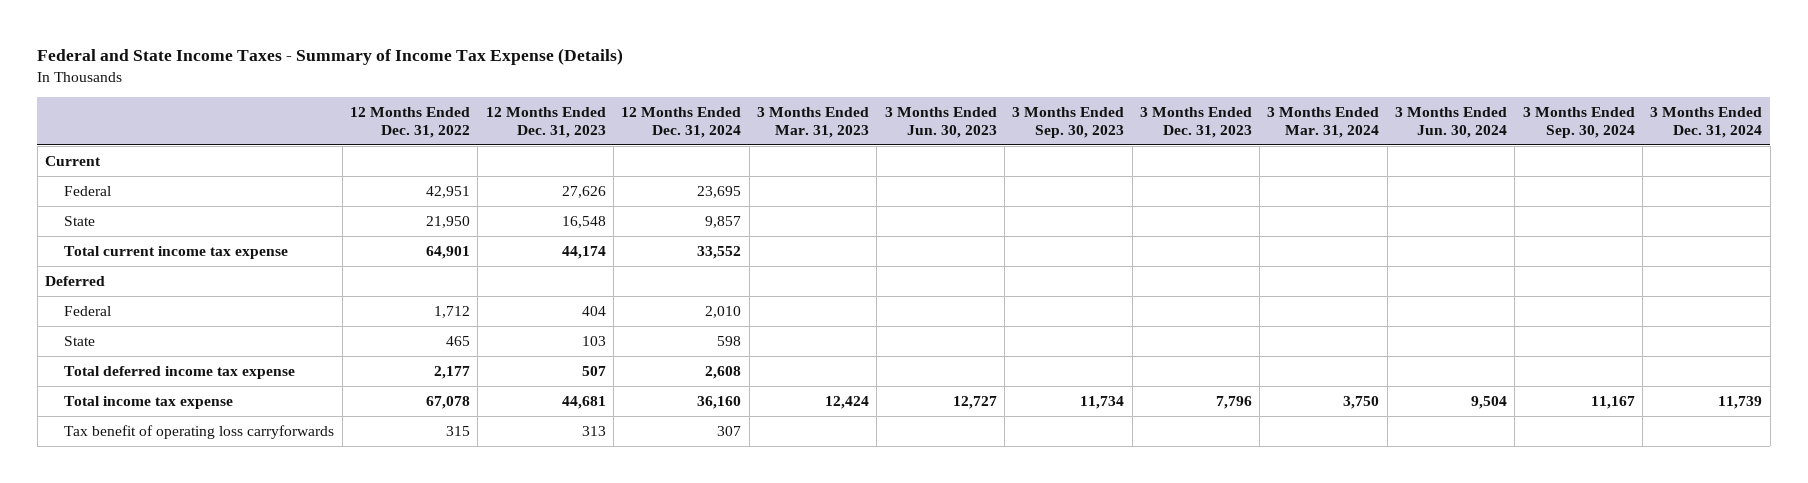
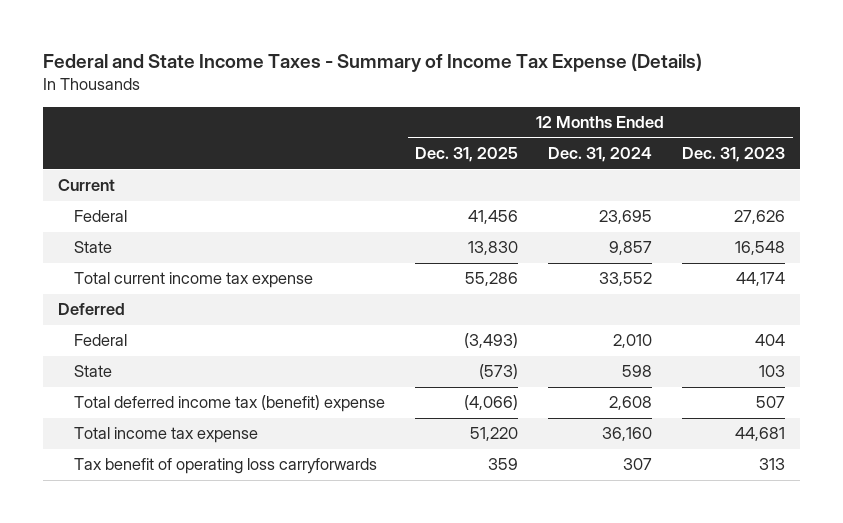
[349,107,470,139] 12 Months Ended Dec. 31, 2022 -> none
[756,107,869,139] 3 Months Ended Mar. 31, 2023 -> none
[884,107,997,139] 3 Months Ended Jun. 30, 2023 -> none
[1012,107,1125,139] 3 Months Ended Sep. 30, 2023 -> none
[1139,107,1252,139] 3 Months Ended Dec. 31, 2023 -> none
[1267,107,1380,139] 3 Months Ended Mar. 31, 2024 -> none
[1395,107,1508,139] 3 Months Ended Jun. 30, 2024 -> none
[1522,107,1635,139] 3 Months Ended Sep. 30, 2024 -> none
[1650,107,1763,139] 3 Months Ended Dec. 31, 2024 -> none
none -> [415,147,519,163] Dec. 31, 2025
[64,365,296,379] Total deferred income tax expense -> [74,395,386,413] Total deferred income tax (benefit) expense

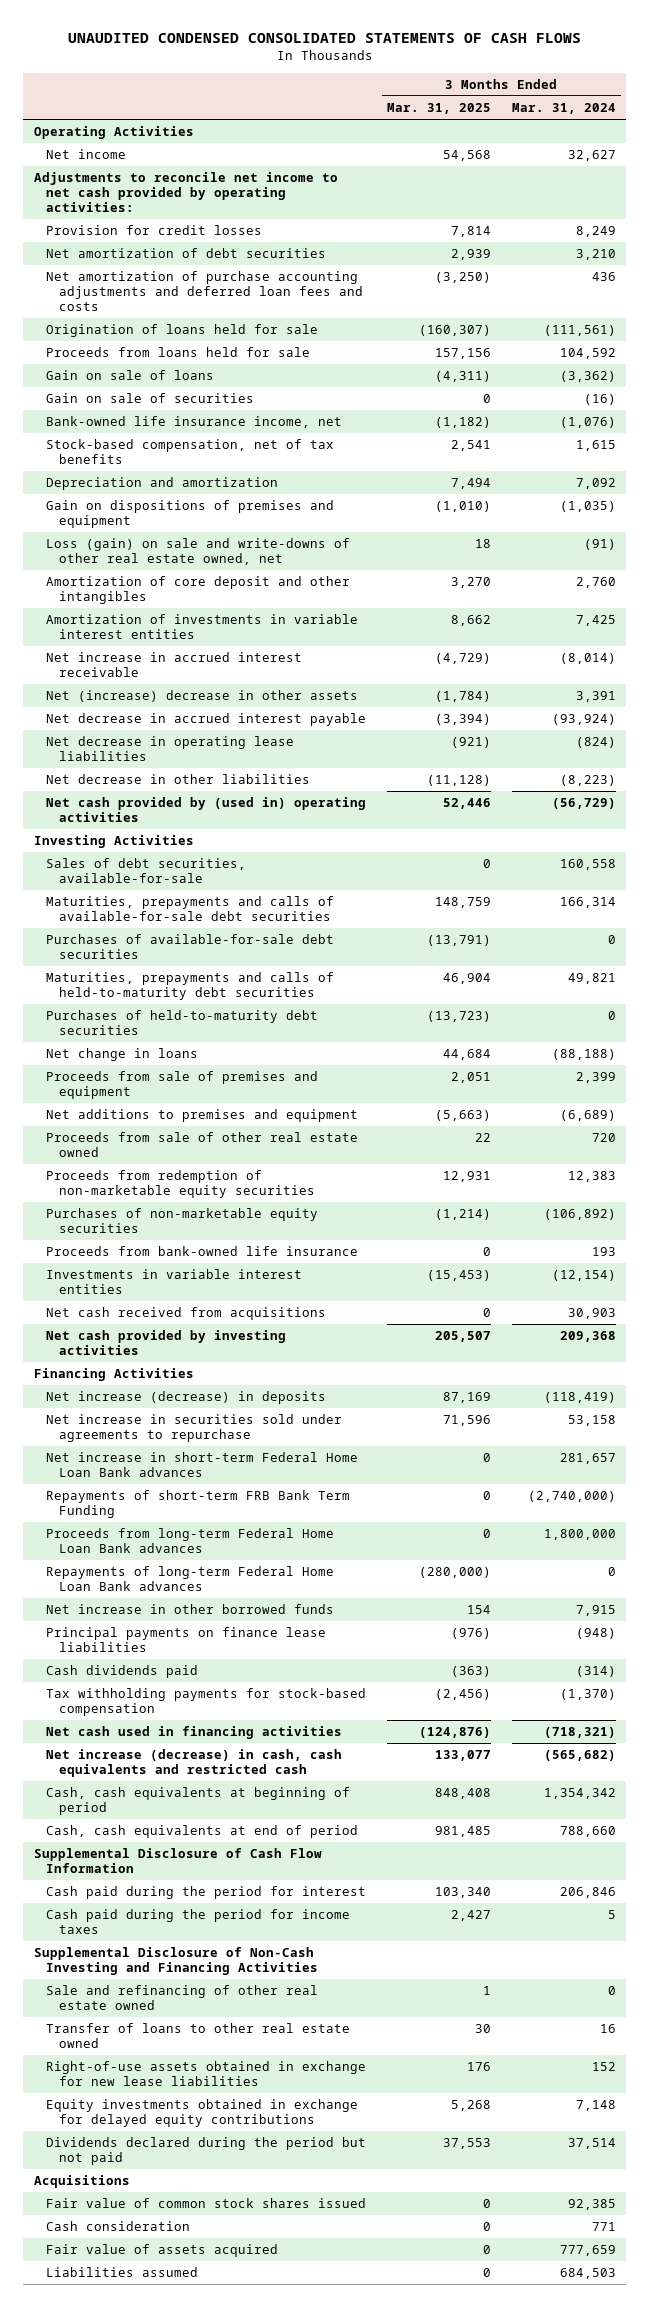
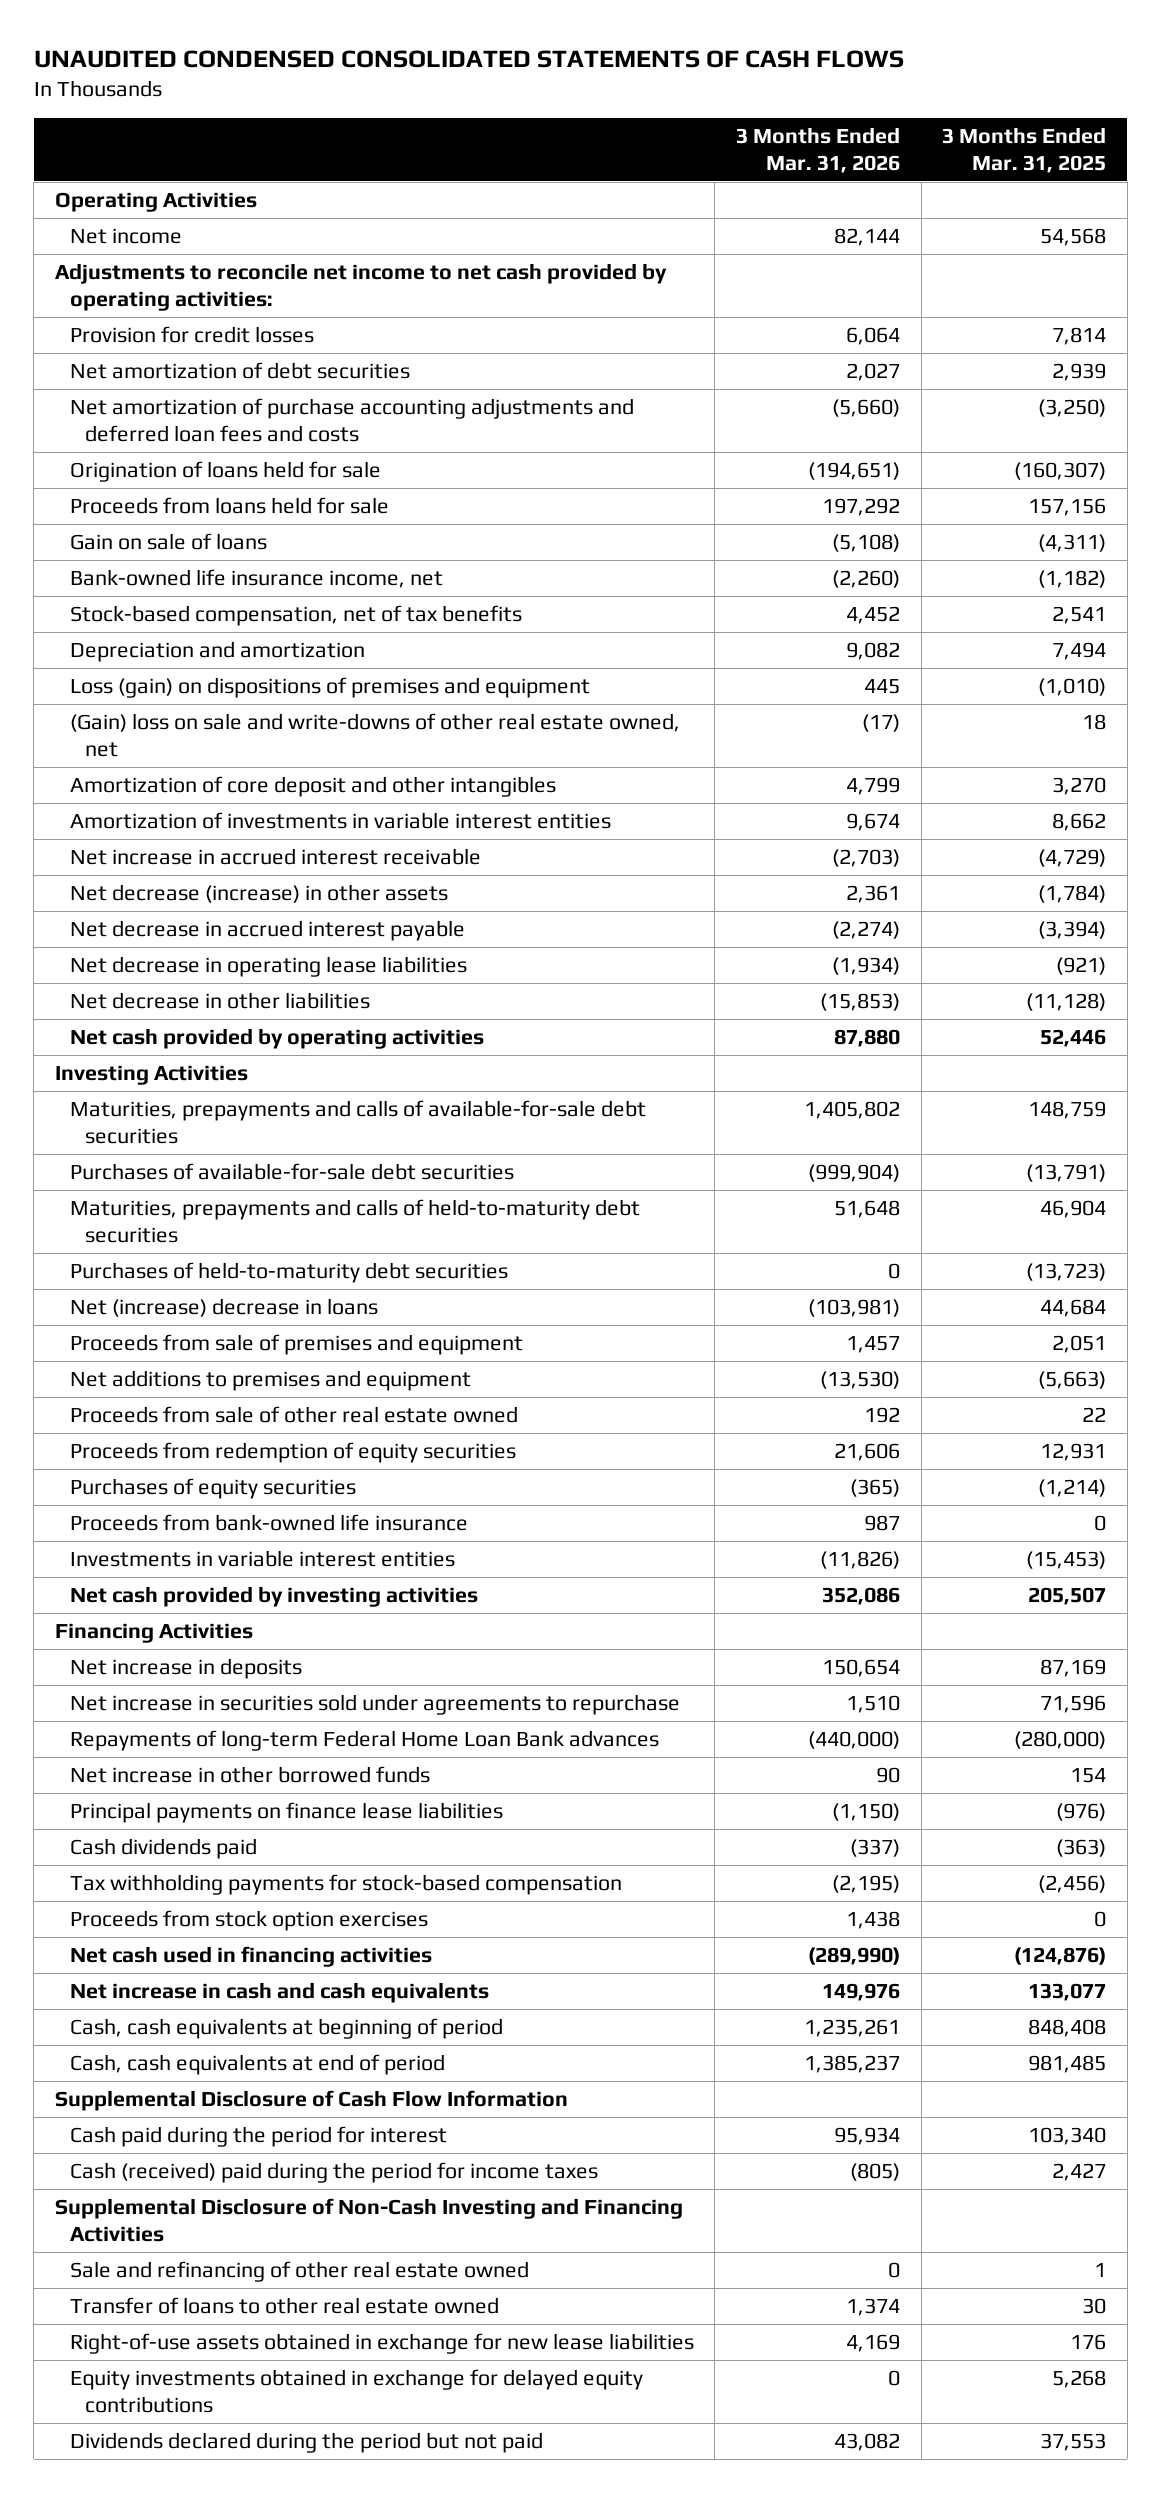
[511,103,616,115] Mar. 31, 2024 -> none
none -> [736,126,901,173] 3 Months Ended Mar. 31, 2026
[46,393,255,404] Gain on sale of securities -> none
[46,500,335,528] Gain on dispositions of premises and equipment -> [69,676,590,698] Loss (gain) on dispositions of premises and equipment
[46,538,351,565] Loss (gain) on sale and write-downs of other real estate owned, net -> [69,712,680,758] (Gain) loss on sale and write-downs of other real estate owned, net
[46,690,359,703] Net (increase) decrease in other assets -> [69,883,448,903] Net decrease (increase) in other assets
[46,797,367,822] Net cash provided by (used in) operating activities -> [69,1027,484,1049] Net cash provided by operating activities
[46,858,247,883] Sales of debt securities, available-for-sale -> none
[46,1048,199,1062] Net change in loans -> [69,1297,378,1317] Net (increase) decrease in loans
[46,1170,316,1198] Proceeds from redemption of non-marketable equity securities -> [69,1441,516,1463] Proceeds from redemption of equity securities
[46,1208,319,1233] Purchases of non-marketable equity securities -> [69,1477,356,1499] Purchases of equity securities
[46,1307,327,1321] Net cash received from acquisitions -> none
[46,1391,327,1405] Net increase (decrease) in deposits -> [69,1657,302,1679] Net increase in deposits
[46,1452,359,1477] Net increase in short-term Federal Home Loan Bank advances -> none
[46,1490,351,1518] Repayments of short-term FRB Bank Term Funding -> none
[46,1528,335,1553] Proceeds from long-term Federal Home Loan Bank advances -> none
none -> [69,1909,428,1931] Proceeds from stock option exercises
[46,1749,343,1777] Net increase (decrease) in cash, cash equivalents and restricted cash -> [69,1981,489,2003] Net increase in cash and cash equivalents
[46,1909,351,1934] Cash paid during the period for income taxes -> [69,2161,598,2183] Cash (received) paid during the period for income taxes
[33,2175,130,2189] Acquisitions -> none
[46,2198,367,2209] Fair value of common stock shares issued -> none
[46,2221,191,2232] Cash consideration -> none
[46,2244,279,2258] Fair value of assets acquired -> none
[46,2267,199,2278] Liabilities assumed -> none

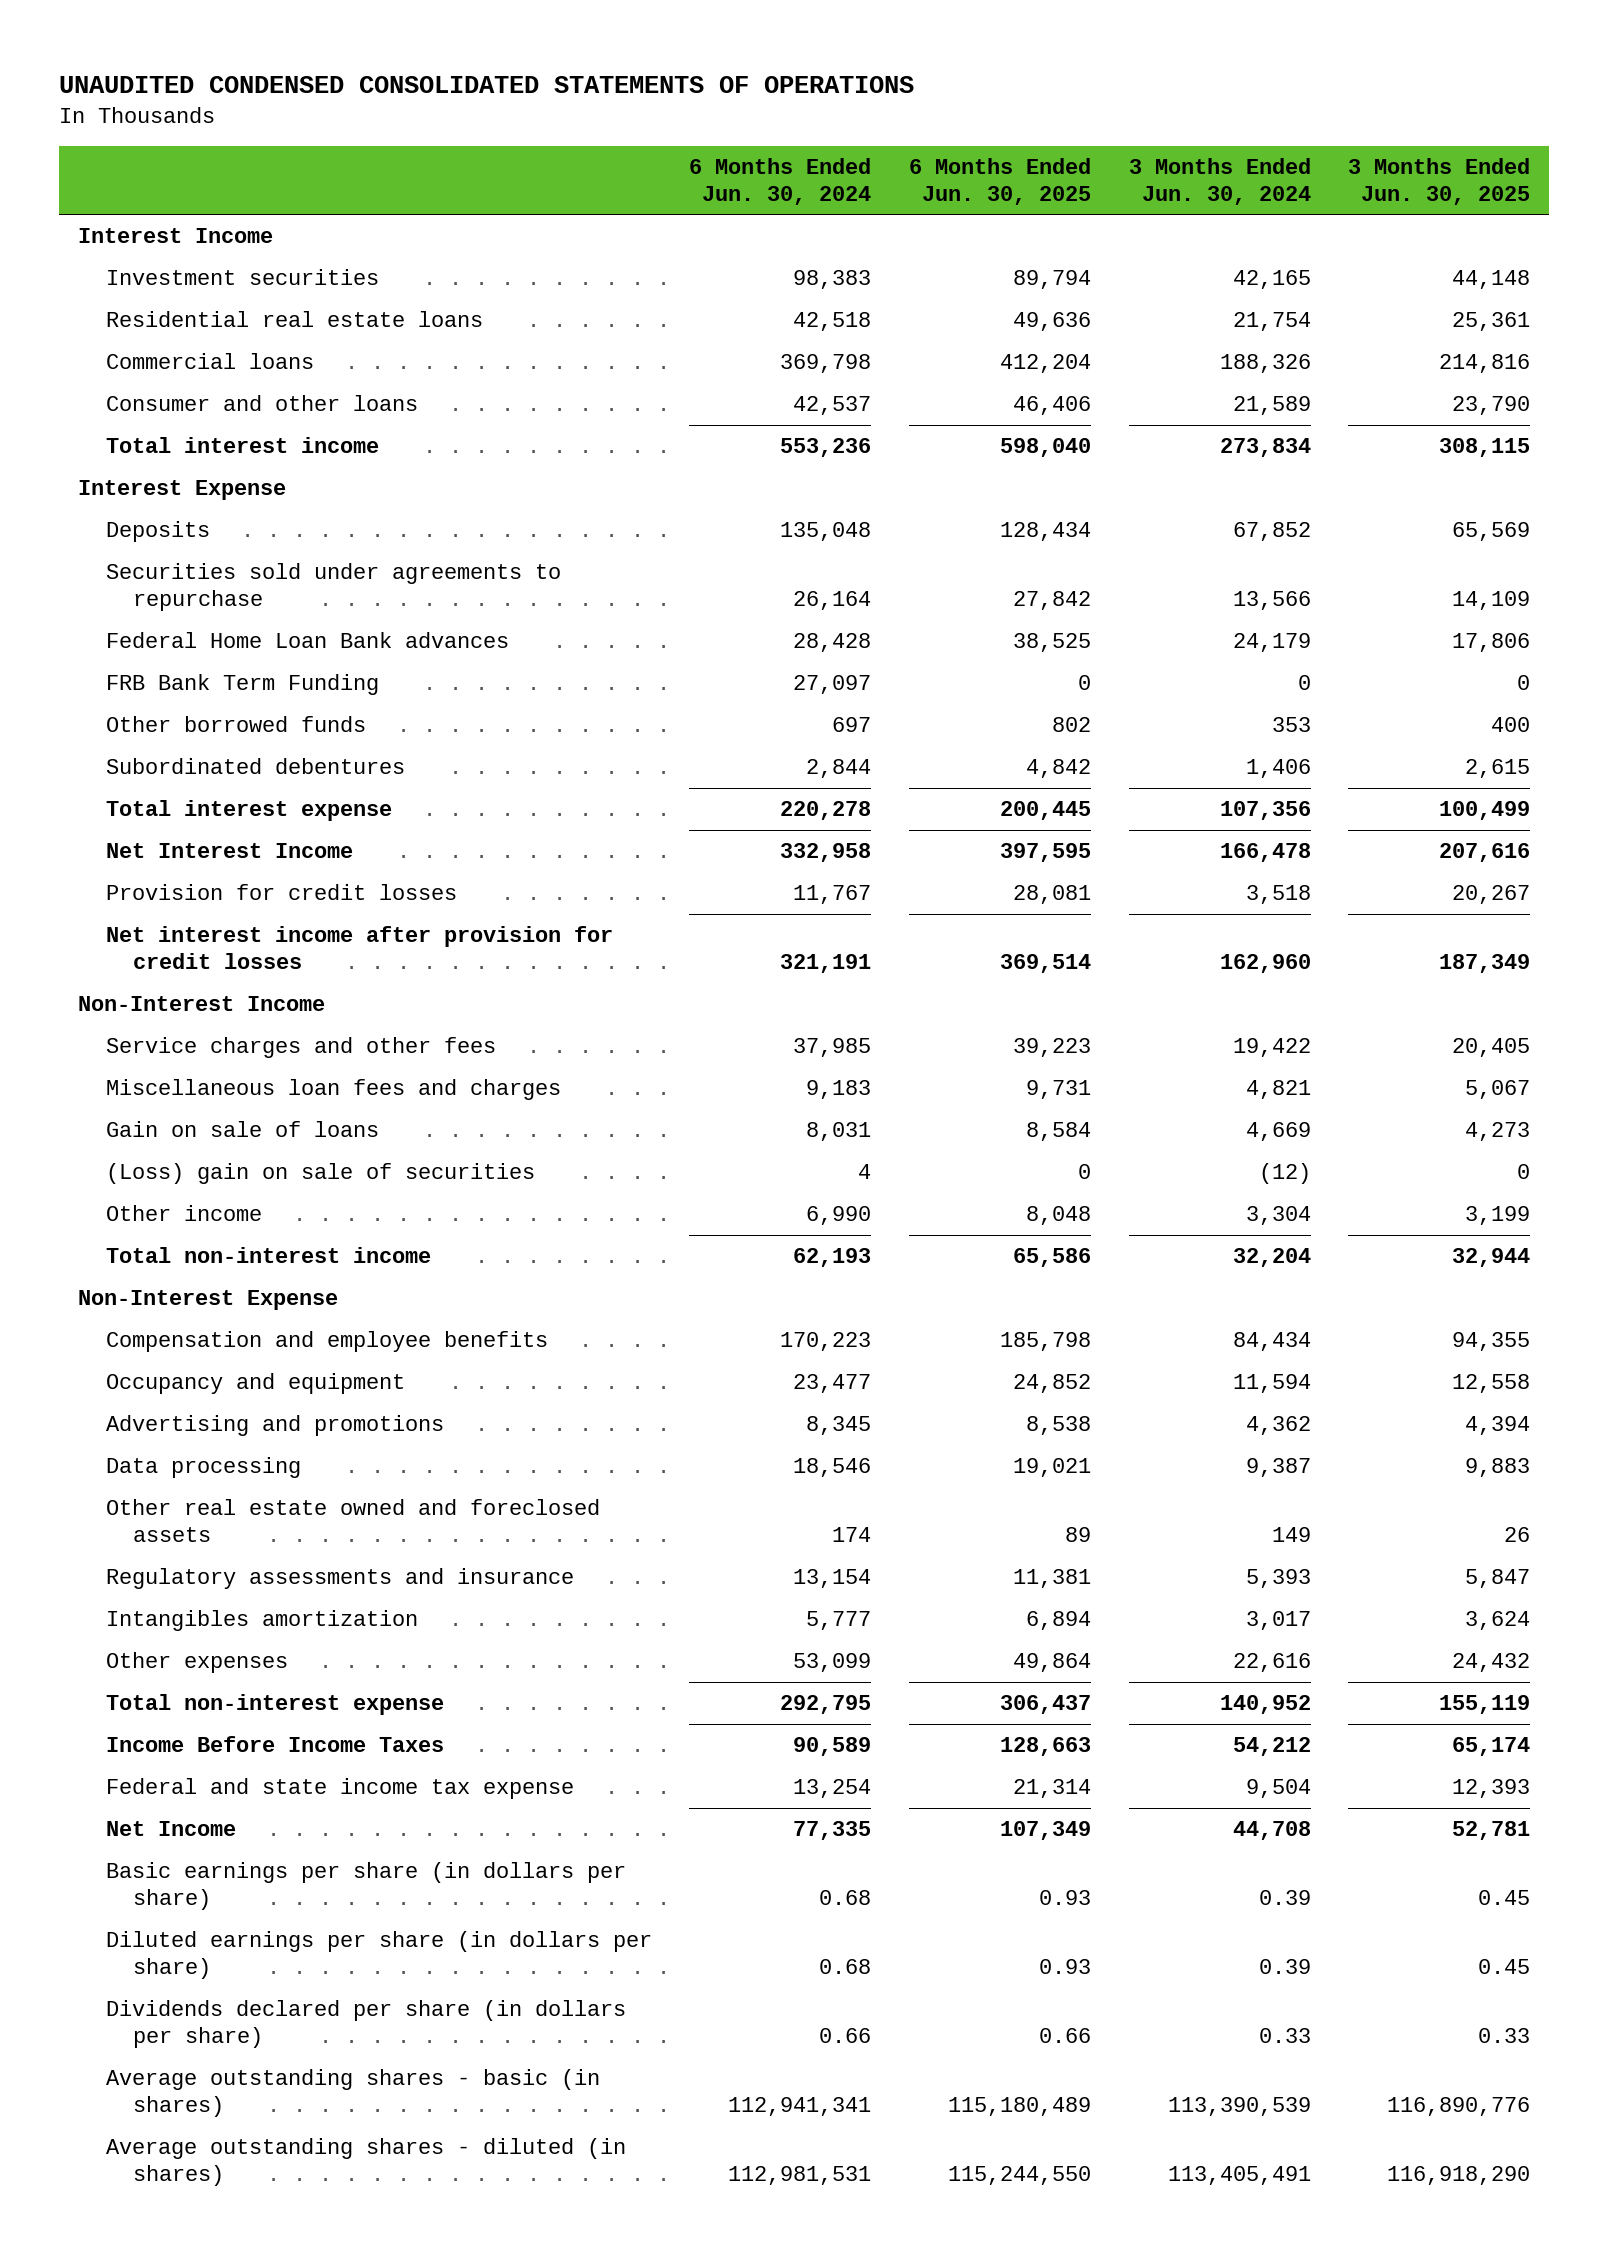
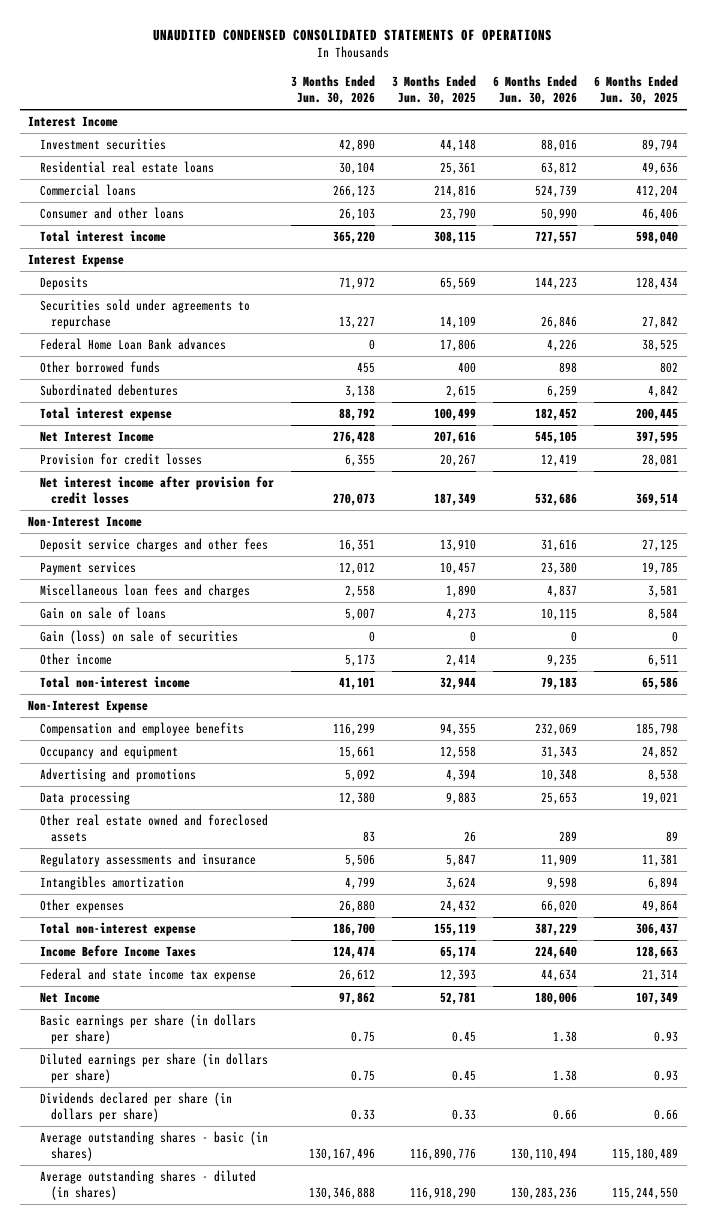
[689,158,872,205] 6 Months Ended Jun. 30, 2024 -> none
[1128,158,1311,205] 3 Months Ended Jun. 30, 2024 -> none
none -> [290,74,375,106] 3 Months Ended Jun. 30, 2026
none -> [493,74,578,106] 6 Months Ended Jun. 30, 2026
[105,674,379,696] FRB Bank Term Funding -> none
[105,1037,496,1059] Service charges and other fees -> [39,537,268,552] Deposit service charges and other fees
[1012,1038,1091,1058] 39,223 -> [642,538,679,552] 27,125
[1452,1038,1531,1058] 20,405 -> [440,538,477,552] 13,910
none -> [39,560,136,575] Payment services
[1025,1080,1091,1100] 9,731 -> [648,584,679,598] 3,581
[1465,1080,1531,1100] 5,067 -> [446,584,477,598] 1,890
[105,1163,535,1185] (Loss) gain on sale of securities -> [39,629,238,644] Gain (loss) on sale of securities
[1025,1206,1091,1226] 8,048 -> [648,653,679,667] 6,511
[1465,1206,1531,1226] 3,199 -> [446,653,477,667] 2,414

